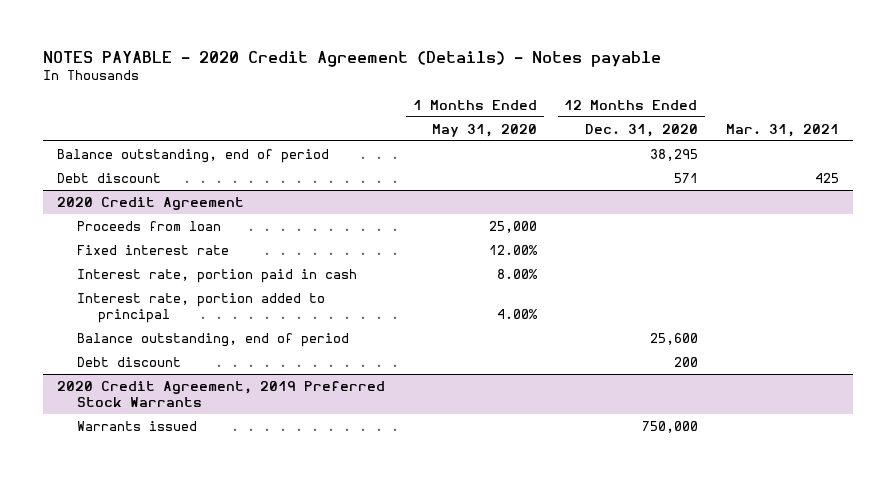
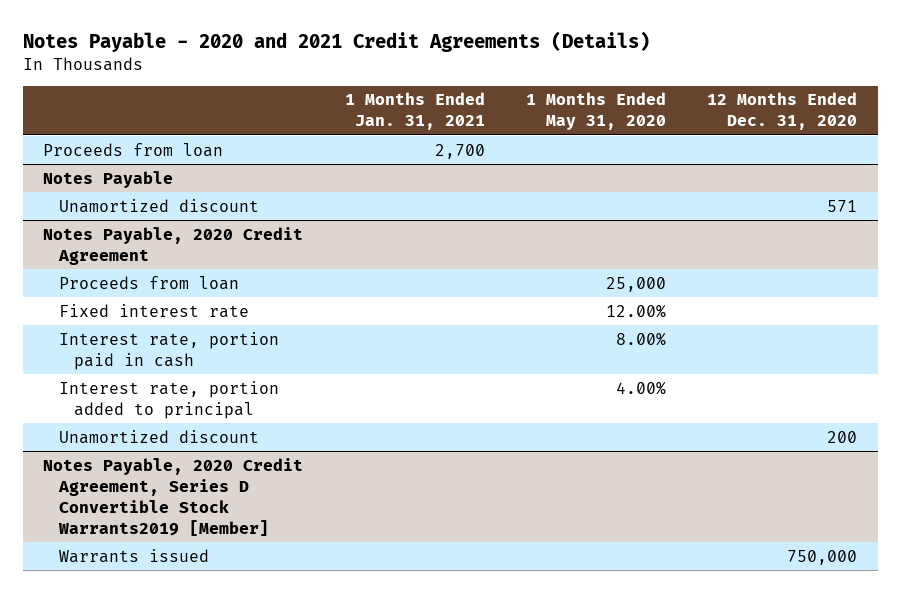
[42,50,661,67] NOTES PAYABLE - 2020 Credit Agreement (Details) - Notes payable -> [22,30,650,52] Notes Payable - 2020 and 2021 Credit Agreements (Details)
[725,123,839,137] Mar. 31, 2021 -> none
none -> [344,92,485,131] 1 Months Ended Jan. 31, 2021
[56,148,329,163] Balance outstanding, end of period -> none
[56,172,161,183] Debt discount -> none
[77,220,222,231] Proceeds from loan -> none
[77,244,230,255] Fixed interest rate -> none
[77,268,358,283] Interest rate, portion paid in cash -> none
[77,292,326,323] Interest rate, portion added to principal -> none
[77,332,350,347] Balance outstanding, end of period -> none
none -> [43,142,224,157] Proceeds from loan
[56,196,244,210] 2020 Credit Agreement -> [43,170,174,188] Notes Payable
[77,356,182,367] Debt discount -> [58,198,259,213] Unamortized discount
[673,356,698,367] 200 -> [826,199,857,212] 571
none -> [43,226,304,265] Notes Payable, 2020 Credit Agreement
none -> [58,275,239,290] Proceeds from loan
none -> [58,303,249,318] Fixed interest rate
none -> [58,331,279,370] Interest rate, portion paid in cash
none -> [58,380,279,419] Interest rate, portion added to principal
none -> [58,429,259,444] Unamortized discount
[56,380,385,407] 2020 Credit Agreement, 2019 Preferred Stock Warrants -> [43,457,304,536] Notes Payable, 2020 Credit Agreement, Series D Convertible Stock Warrants2019 [Member]

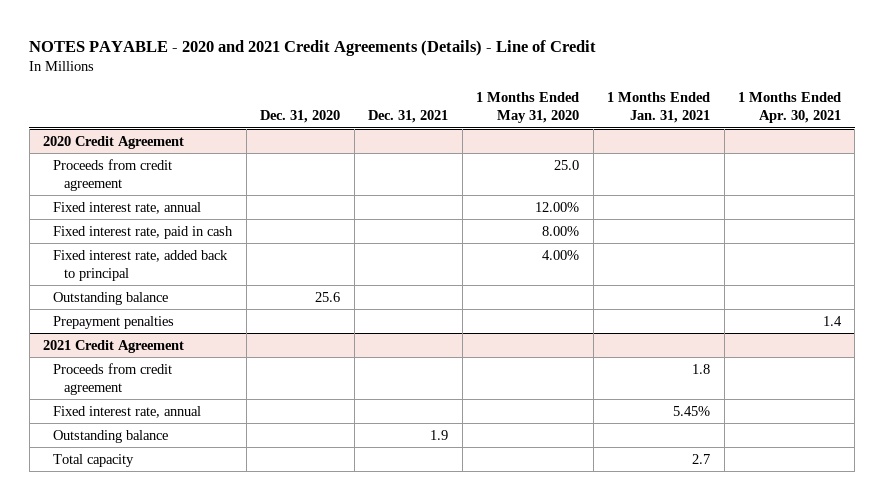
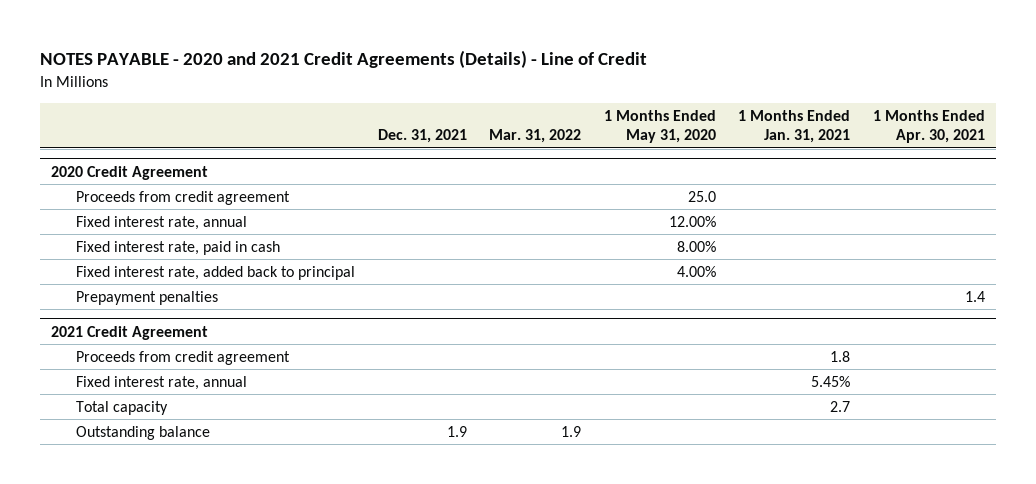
[260,110,341,124] Dec. 31, 2020 -> none
none -> [489,129,582,144] Mar. 31, 2022
[53,291,169,305] Outstanding balance -> none
[53,429,169,443] Outstanding balance -> [76,425,211,440] Outstanding balance

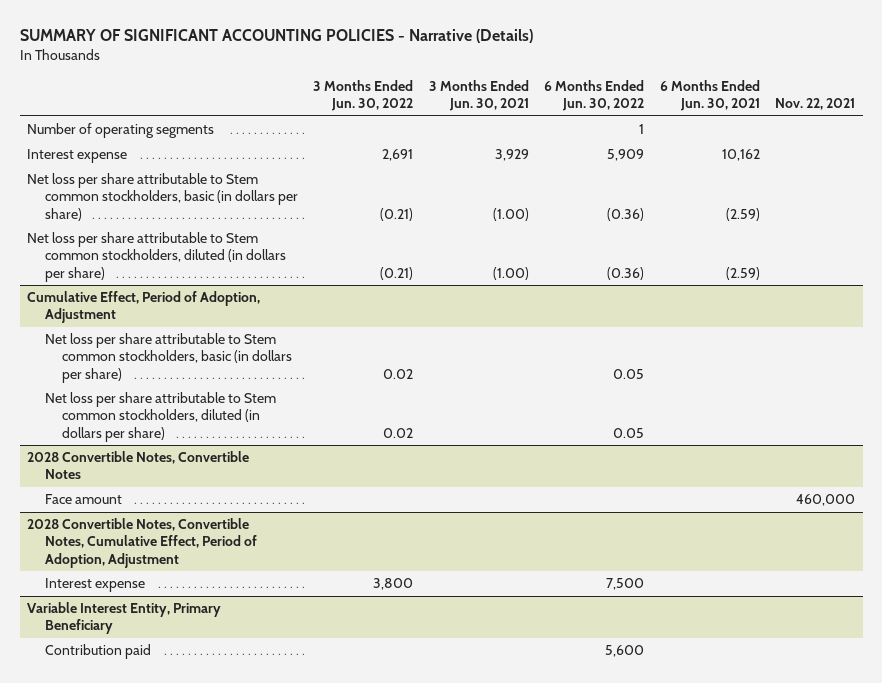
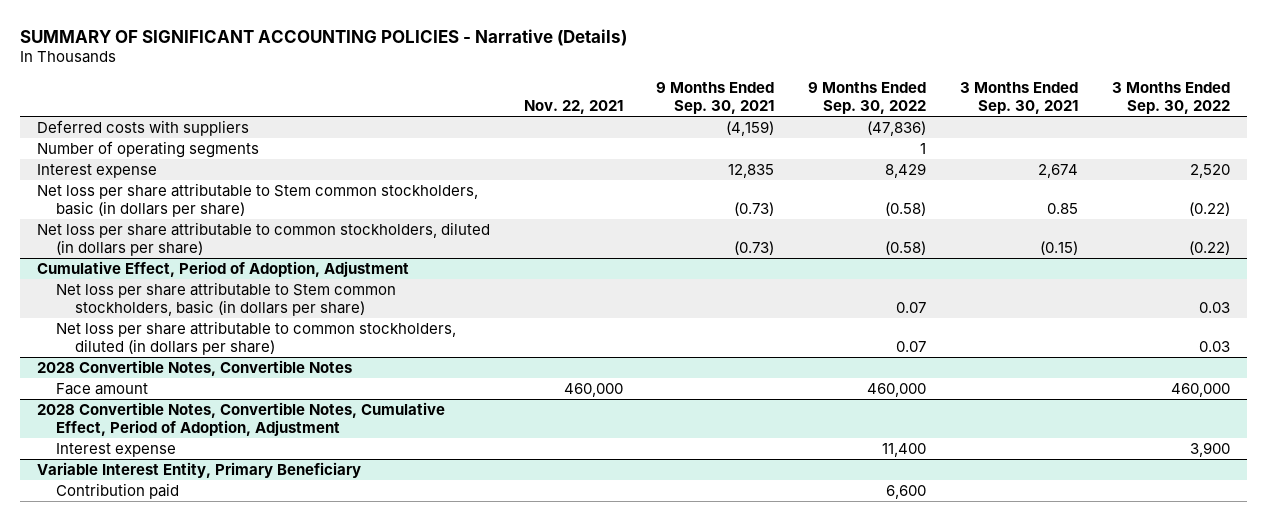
[313,79,414,111] 3 Months Ended Jun. 30, 2022 -> none
[428,79,529,111] 3 Months Ended Jun. 30, 2021 -> none
[544,79,645,111] 6 Months Ended Jun. 30, 2022 -> none
[659,79,760,111] 6 Months Ended Jun. 30, 2021 -> none
none -> [656,82,775,114] 9 Months Ended Sep. 30, 2021
none -> [808,82,927,114] 9 Months Ended Sep. 30, 2022
none -> [960,82,1079,114] 3 Months Ended Sep. 30, 2021
none -> [1112,82,1231,114] 3 Months Ended Sep. 30, 2022
none -> [36,120,249,137] Deferred costs with suppliers
[27,232,286,282] Net loss per share attributable to Stem common stockholders, diluted (in dollars per share) -> [36,222,490,256] Net loss per share attributable to common stockholders, diluted (in dollars per share)
[44,392,276,442] Net loss per share attributable to Stem common stockholders, diluted (in dollars per share) -> [55,321,456,355] Net loss per share attributable to common stockholders, diluted (in dollars per share)

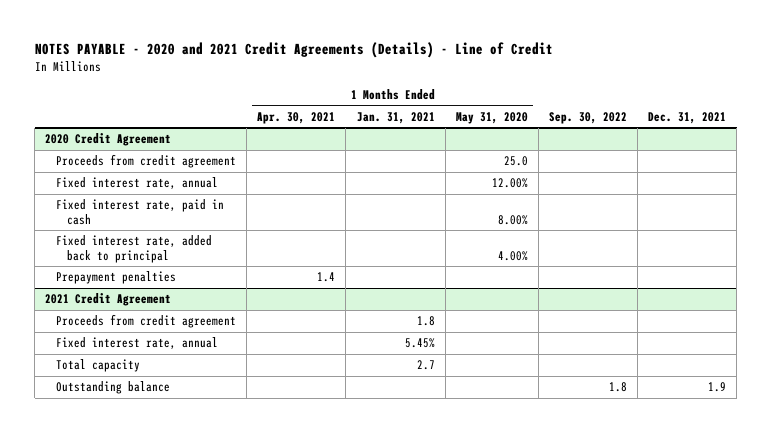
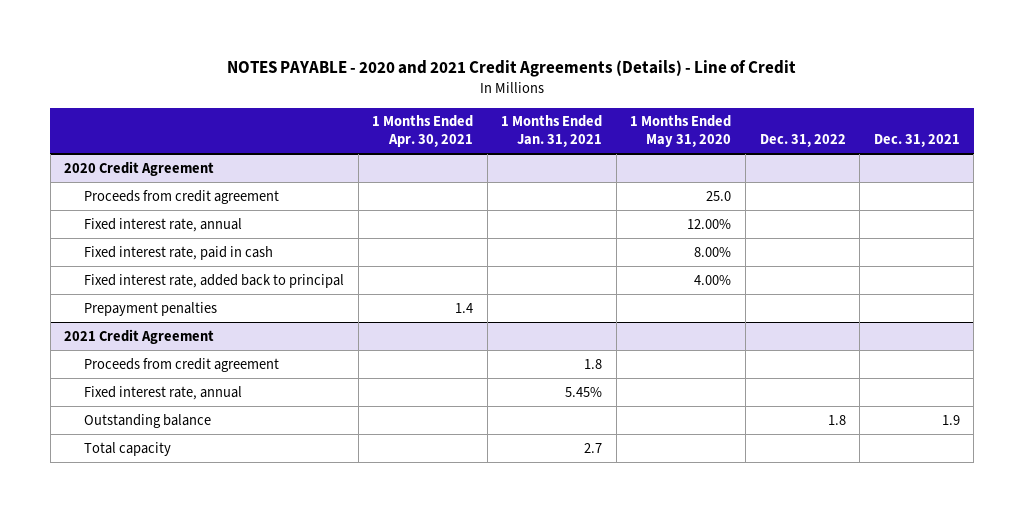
[549,111,628,124] Sep. 30, 2022 -> none
none -> [759,134,846,148] Dec. 31, 2022
[55,359,140,373] Total capacity -> [84,441,172,456] Total capacity

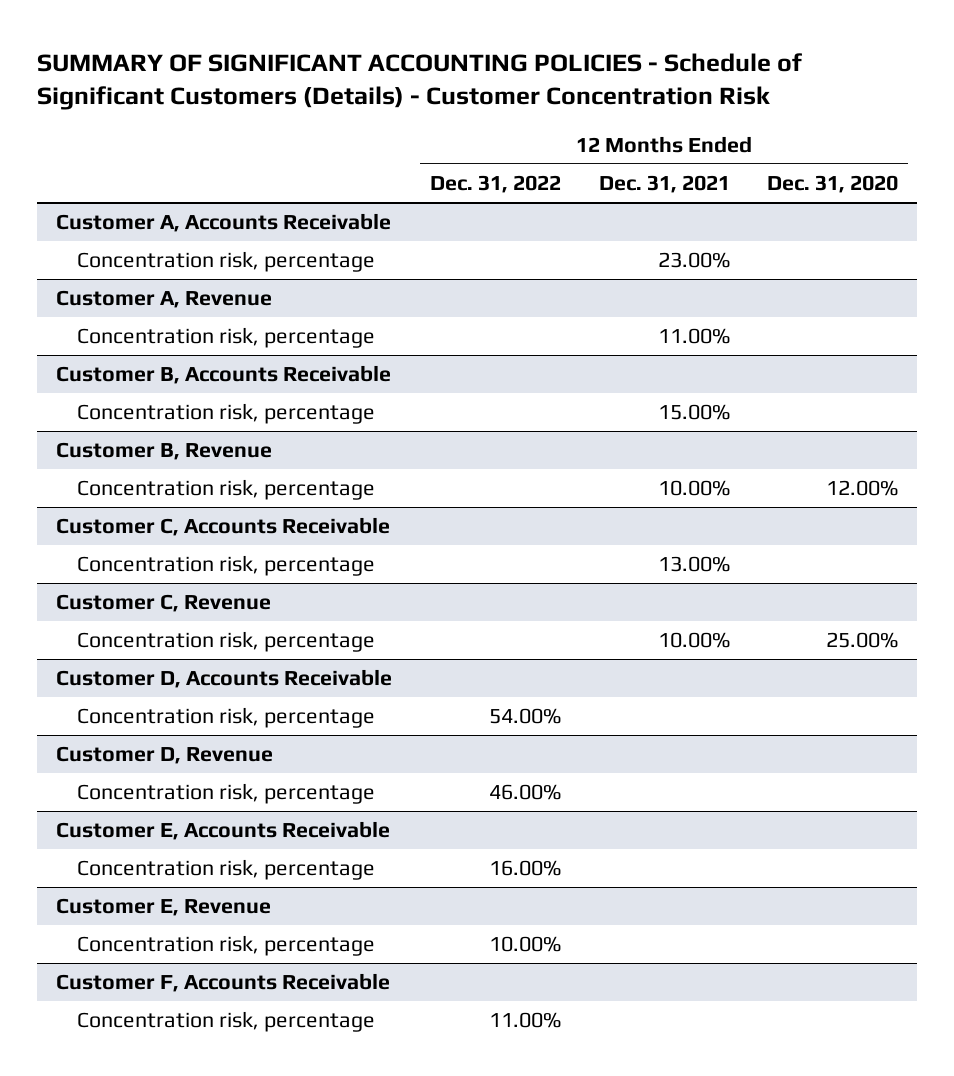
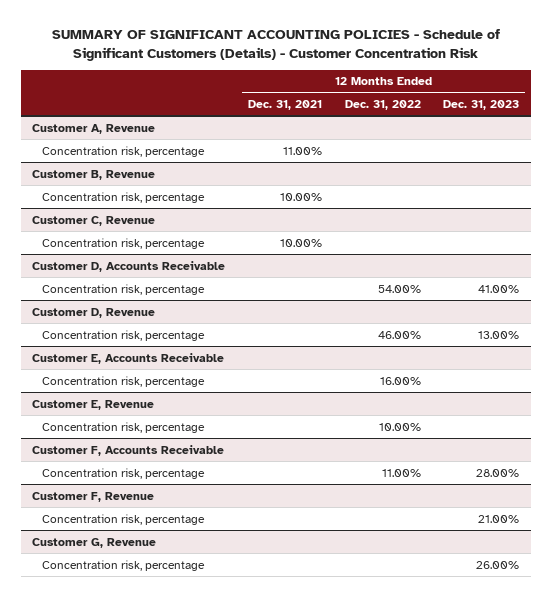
[767,174,899,193] Dec. 31, 2020 -> none
none -> [443,100,520,111] Dec. 31, 2023
[55,213,391,233] Customer A, Accounts Receivable -> none
[76,251,375,273] Concentration risk, percentage -> none
[55,365,391,385] Customer B, Accounts Receivable -> none
[76,403,375,425] Concentration risk, percentage -> none
[55,517,390,537] Customer C, Accounts Receivable -> none
[76,555,375,577] Concentration risk, percentage -> none
none -> [32,491,155,502] Customer F, Revenue
none -> [42,513,206,525] Concentration risk, percentage
none -> [32,537,157,548] Customer G, Revenue
none -> [42,559,206,571] Concentration risk, percentage

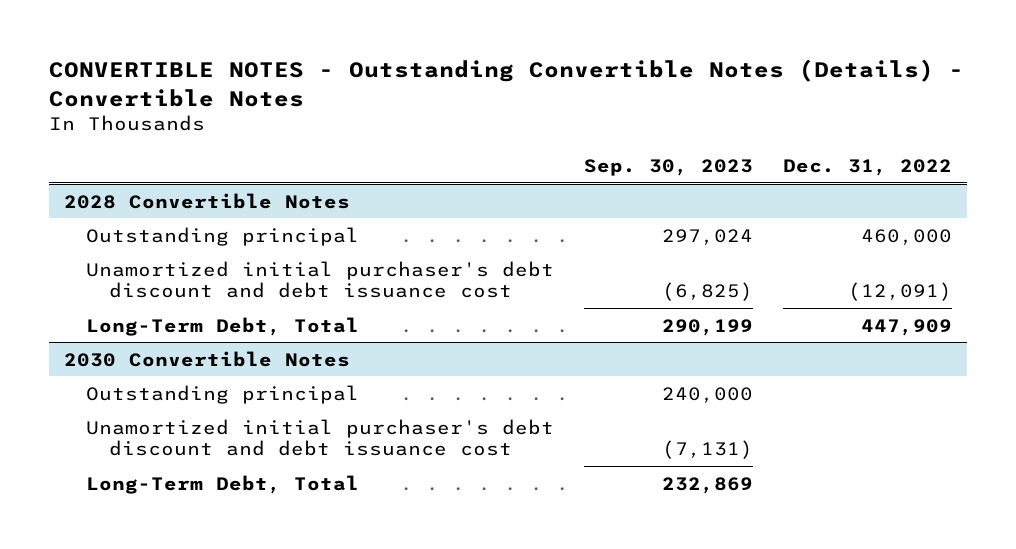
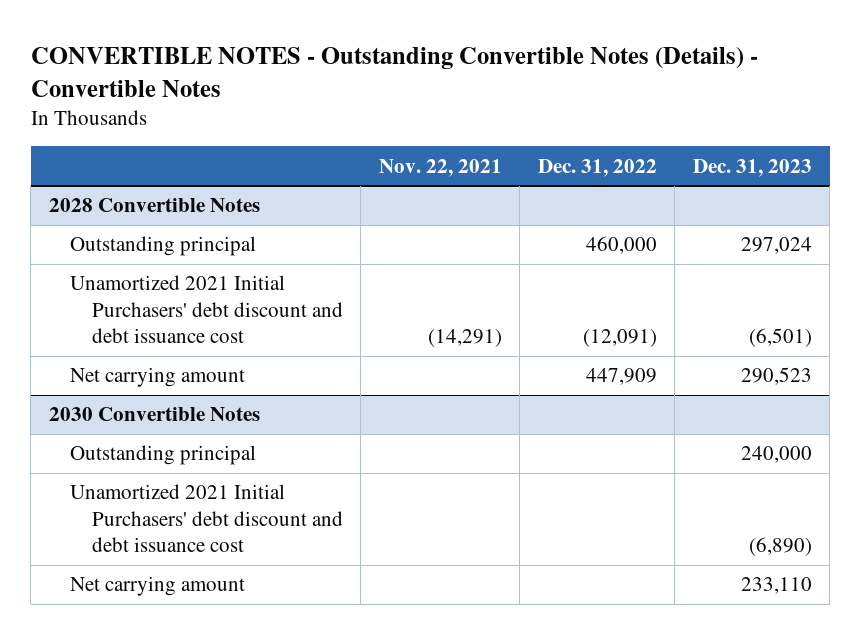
[584,159,754,177] Sep. 30, 2023 -> none
none -> [378,158,502,177] Nov. 22, 2021
none -> [692,158,812,177] Dec. 31, 2023
[86,260,555,298] Unamortized initial purchaser's debt discount and debt issuance cost -> [70,275,343,344] Unamortized 2021 Initial Purchasers' debt discount and debt issuance cost
[86,316,360,336] Long-Term Debt, Total -> [70,367,246,388] Net carrying amount
[86,418,555,456] Unamortized initial purchaser's debt discount and debt issuance cost -> [70,484,343,553] Unamortized 2021 Initial Purchasers' debt discount and debt issuance cost
[86,474,360,494] Long-Term Debt, Total -> [70,576,246,597] Net carrying amount

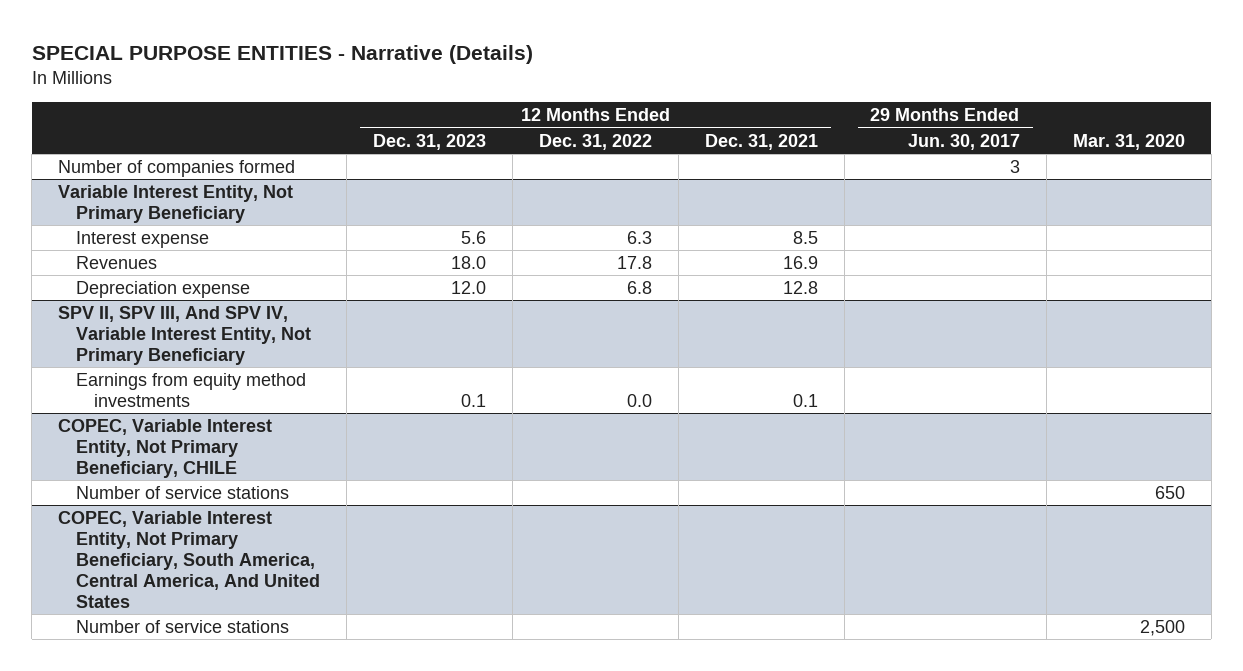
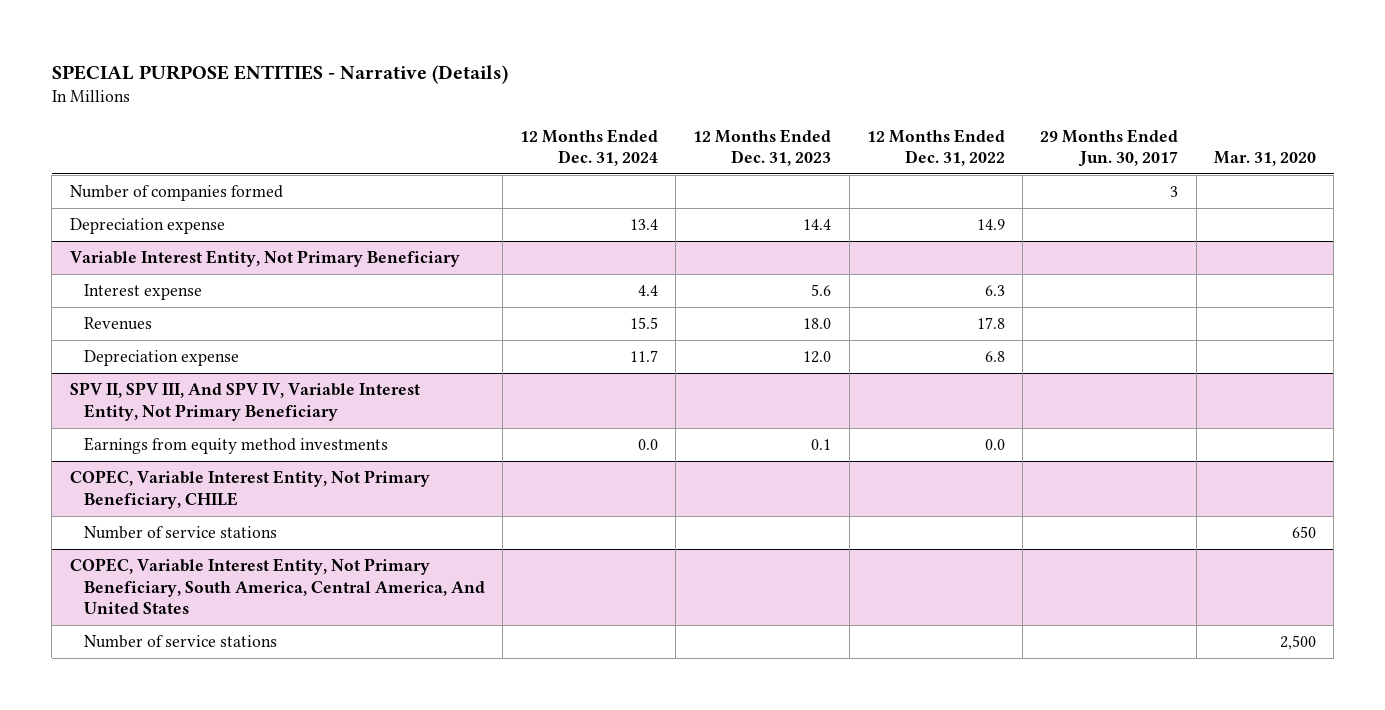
[704,133,818,150] Dec. 31, 2021 -> none
none -> [519,128,658,166] 12 Months Ended Dec. 31, 2024
none -> [69,218,225,235] Depreciation expense

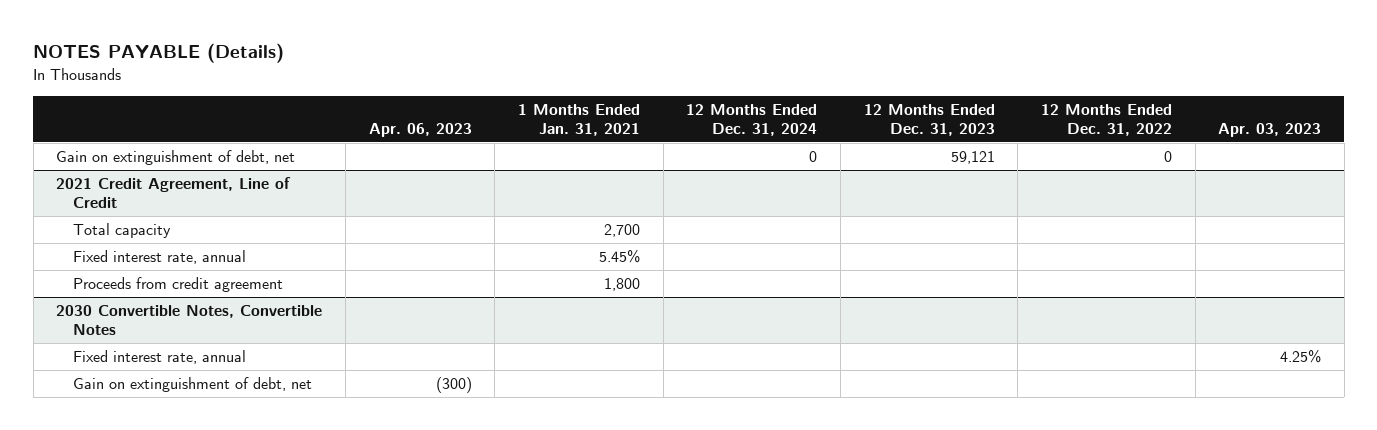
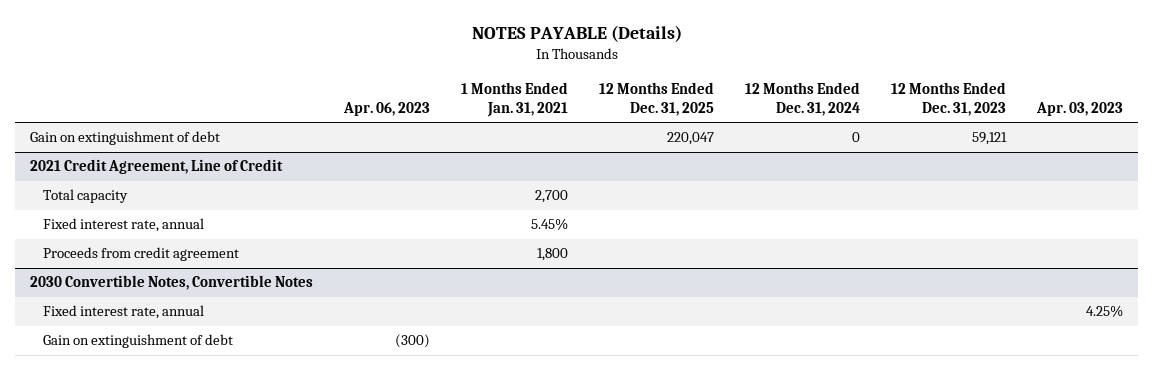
[1040,104,1172,136] 12 Months Ended Dec. 31, 2022 -> none
none -> [599,81,715,117] 12 Months Ended Dec. 31, 2025
[56,150,296,166] Gain on extinguishment of debt, net -> [30,131,221,146] Gain on extinguishment of debt
[73,377,313,393] Gain on extinguishment of debt, net -> [43,334,234,349] Gain on extinguishment of debt

